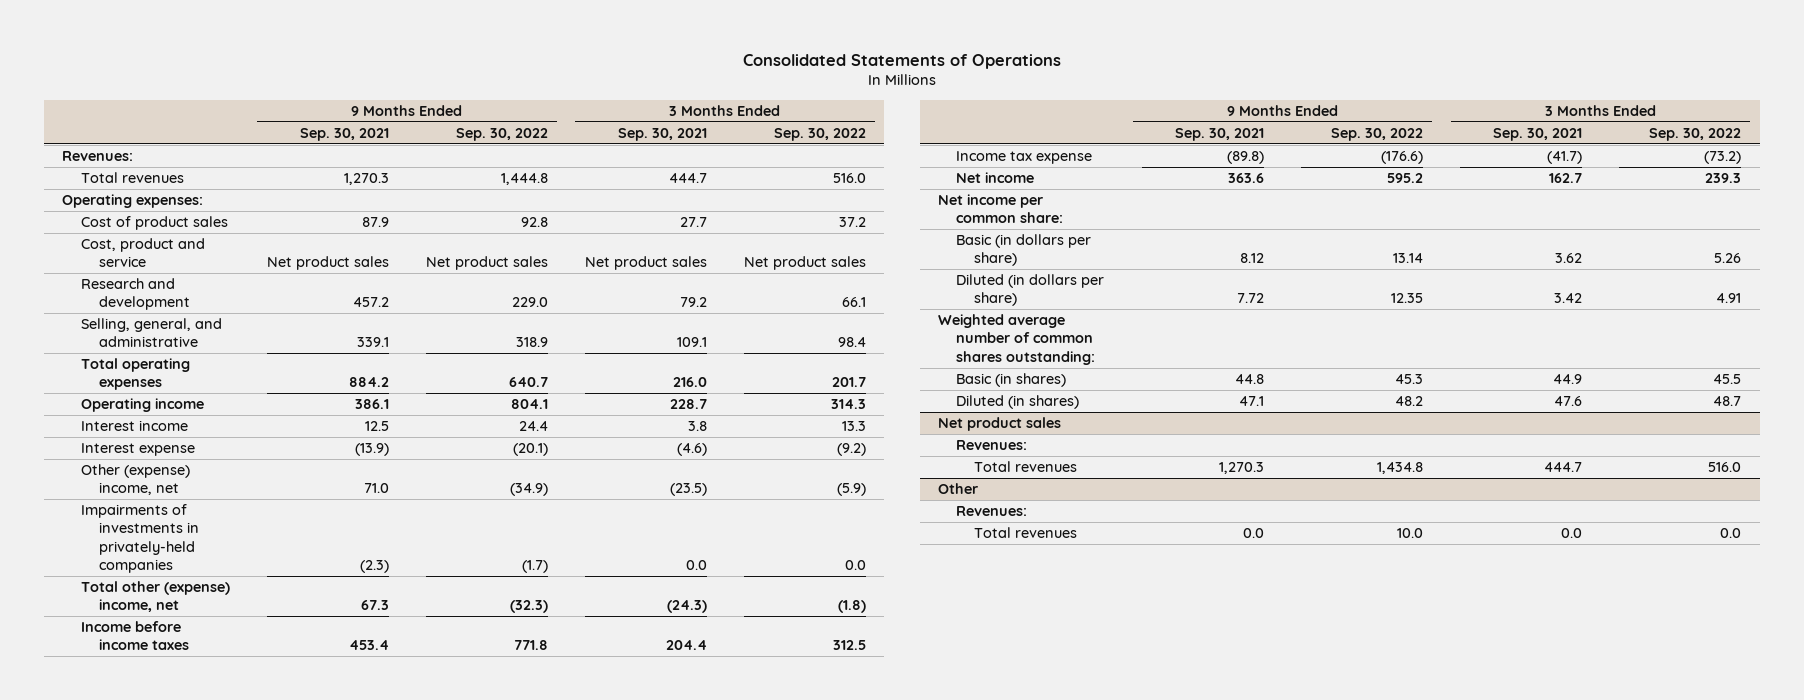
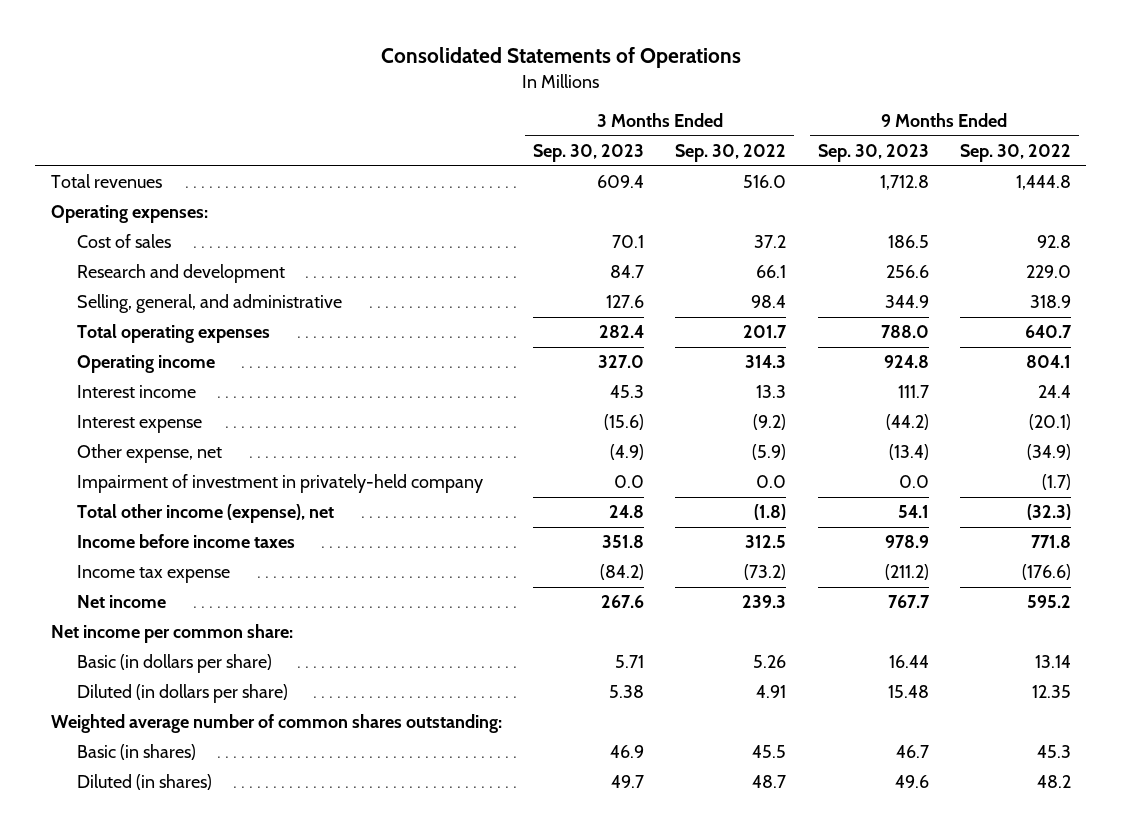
[299,127,389,141] Sep. 30, 2021 -> none
[617,127,707,141] Sep. 30, 2021 -> none
none -> [532,144,644,163] Sep. 30, 2023
none -> [817,144,929,163] Sep. 30, 2023
[62,151,134,162] Revenues: -> none
[80,238,205,268] Cost, product and service -> none
[80,216,228,231] Cost of product sales -> [77,234,172,249] Cost of sales
[80,464,190,496] Other (expense) income, net -> [77,444,223,464] Other expense, net
[80,504,199,573] Impairments of investments in privately-held companies -> [77,474,484,494] Impairment of investment in privately-held company
[80,581,230,613] Total other (expense) income, net -> [77,504,335,524] Total other income (expense), net
[938,417,1062,432] Net product sales -> none
[956,440,1028,451] Revenues: -> none
[974,461,1078,473] Total revenues -> none
[938,483,979,495] Other -> none
[956,506,1028,517] Revenues: -> none
[974,527,1078,539] Total revenues -> none

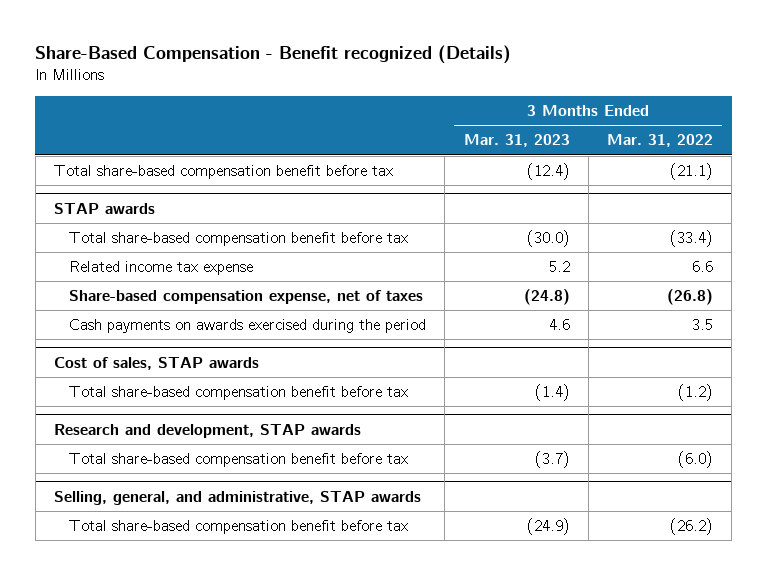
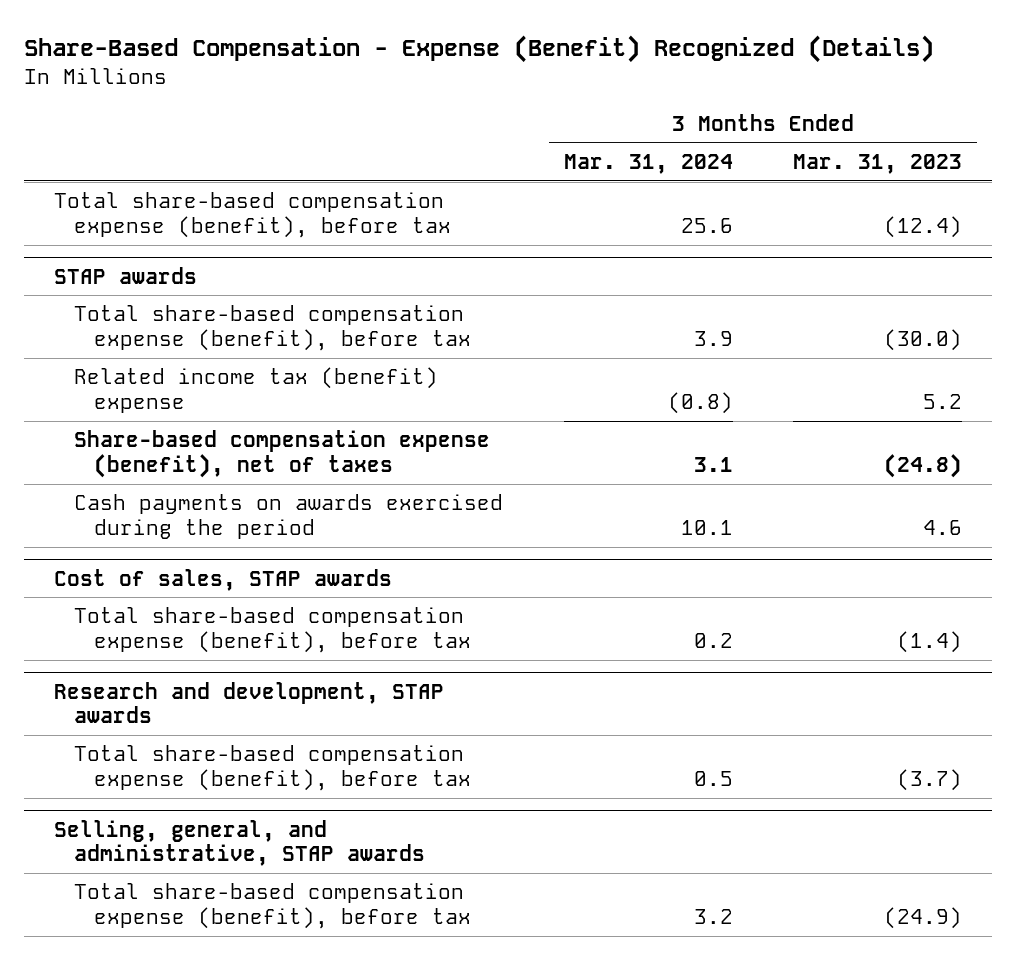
[35,45,512,65] Share-Based Compensation - Benefit recognized (Details) -> [23,35,934,64] Share-Based Compensation - Expense (Benefit) Recognized (Details)
[607,134,714,148] Mar. 31, 2022 -> none
none -> [563,154,733,175] Mar. 31, 2024
[53,165,393,180] Total share-based compensation benefit before tax -> [54,192,452,238] Total share-based compensation expense (benefit), before tax
[69,232,409,247] Total share-based compensation benefit before tax -> [74,305,472,351] Total share-based compensation expense (benefit), before tax
[69,261,254,276] Related income tax expense -> [74,367,439,413] Related income tax (benefit) expense
[69,290,424,305] Share-based compensation expense, net of taxes -> [74,430,491,478] Share-based compensation expense (benefit), net of taxes
[69,386,409,401] Total share-based compensation benefit before tax -> [74,607,472,653] Total share-based compensation expense (benefit), before tax
[69,453,409,468] Total share-based compensation benefit before tax -> [74,745,472,791] Total share-based compensation expense (benefit), before tax
[69,520,409,535] Total share-based compensation benefit before tax -> [74,883,472,929] Total share-based compensation expense (benefit), before tax

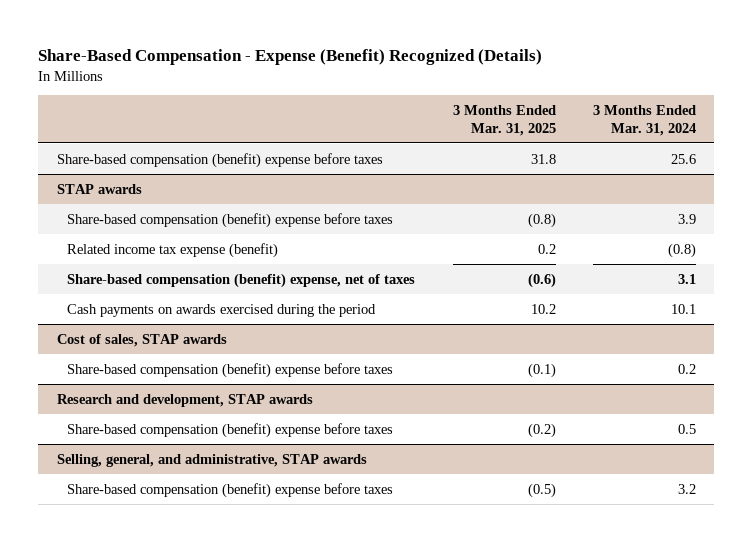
[793,154,963,175] Mar. 31, 2023 -> none
none -> [452,104,556,136] 3 Months Ended Mar. 31, 2025
[54,192,452,238] Total share-based compensation expense (benefit), before tax -> [56,152,383,168] Share-based compensation (benefit) expense before taxes
[74,305,472,351] Total share-based compensation expense (benefit), before tax -> [67,212,394,228] Share-based compensation (benefit) expense before taxes
[74,367,439,413] Related income tax (benefit) expense -> [67,242,279,258] Related income tax expense (benefit)
[74,430,491,478] Share-based compensation expense (benefit), net of taxes -> [67,272,416,288] Share-based compensation (benefit) expense, net of taxes
[74,607,472,653] Total share-based compensation expense (benefit), before tax -> [67,362,394,378] Share-based compensation (benefit) expense before taxes
[74,745,472,791] Total share-based compensation expense (benefit), before tax -> [67,422,394,438] Share-based compensation (benefit) expense before taxes
[74,883,472,929] Total share-based compensation expense (benefit), before tax -> [67,482,394,498] Share-based compensation (benefit) expense before taxes

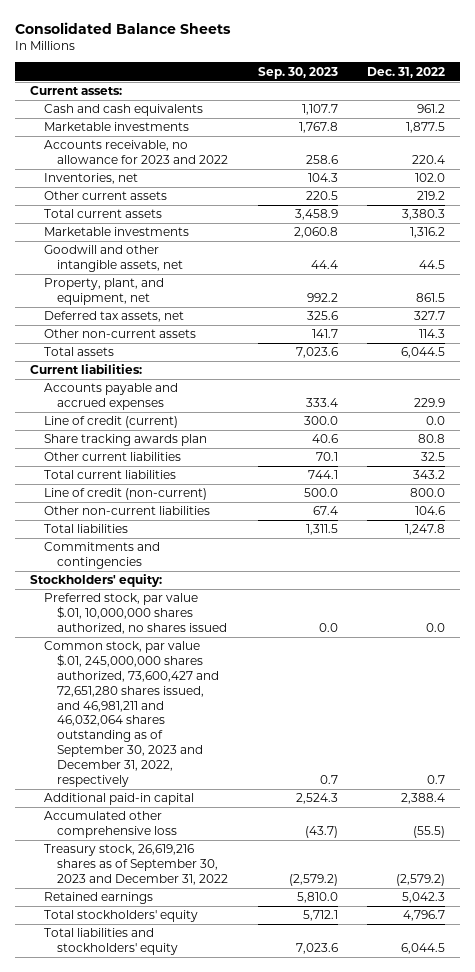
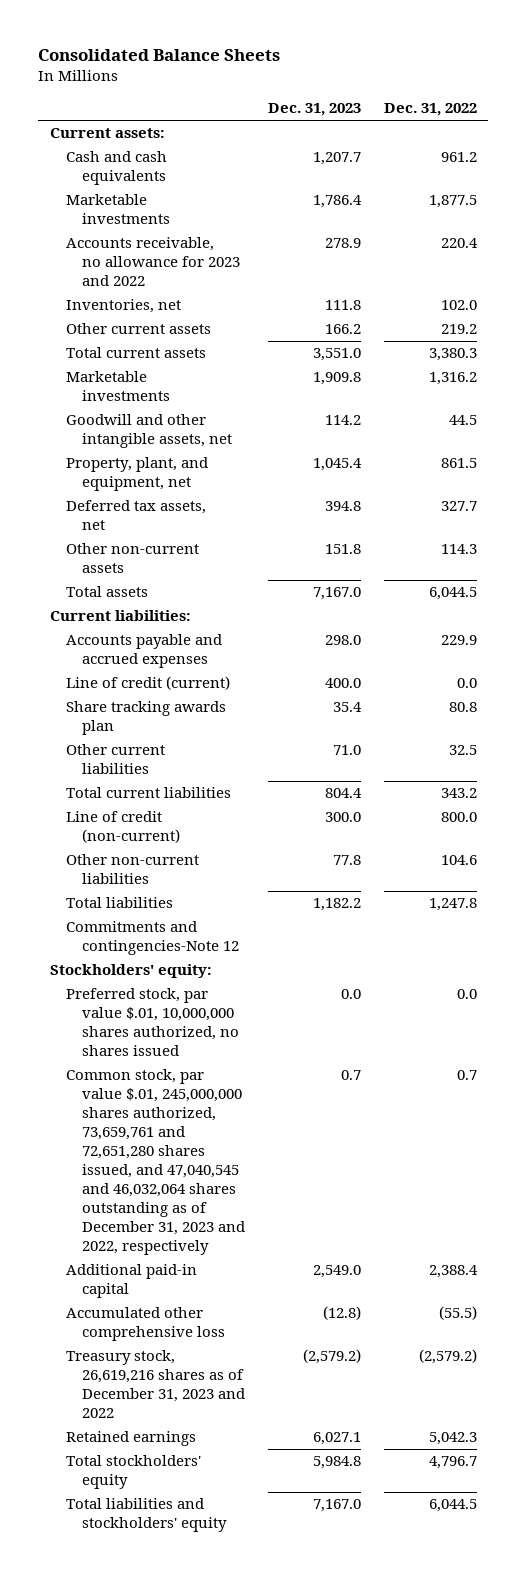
[257,66,338,79] Sep. 30, 2023 -> none
none -> [267,103,361,117] Dec. 31, 2023
[43,542,160,570] Commitments and contingencies -> [65,921,239,956] Commitments and contingencies-Note 12
[43,641,220,787] Common stock, par value $.01, 245,000,000 shares authorized, 73,600,427 and 72,651,280 shares issued, and 46,981,211 and 46,032,064 shares outstanding as of September 30, 2023 and December 31, 2022, respectively -> [65,1069,245,1256] Common stock, par value $.01, 245,000,000 shares authorized, 73,659,761 and 72,651,280 shares issued, and 47,040,545 and 46,032,064 shares outstanding as of December 31, 2023 and 2022, respectively
[43,844,229,885] Treasury stock, 26,619,216 shares as of September 30, 2023 and December 31, 2022 -> [65,1350,245,1419] Treasury stock, 26,619,216 shares as of December 31, 2023 and 2022

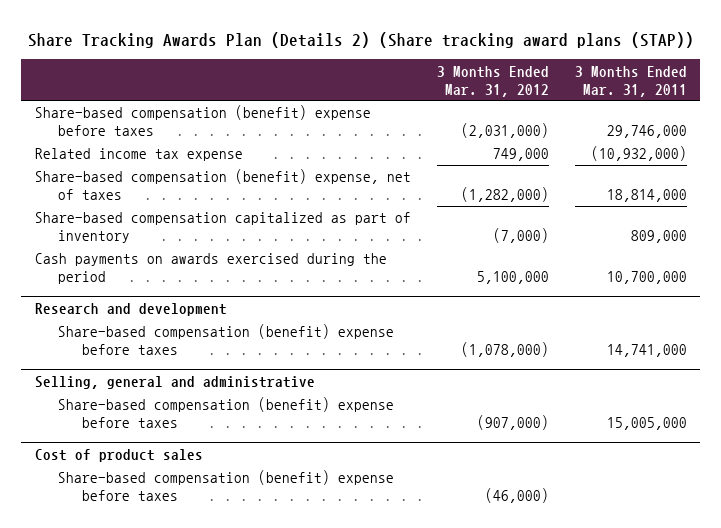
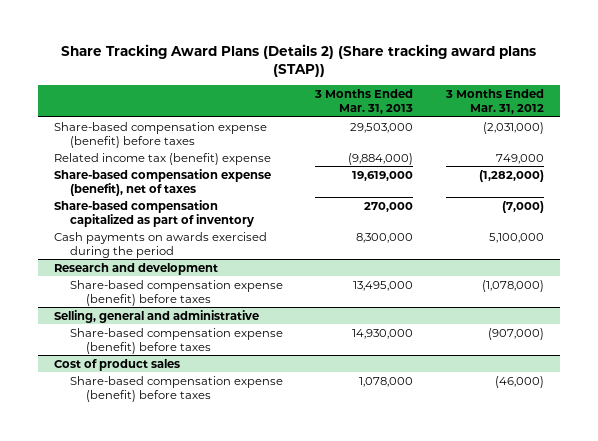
[27,31,694,48] Share Tracking Awards Plan (Details 2) (Share tracking award plans (STAP)) -> [61,43,537,77] Share Tracking Award Plans (Details 2) (Share tracking award plans (STAP))
[574,65,687,97] 3 Months Ended Mar. 31, 2011 -> none
none -> [314,89,414,115] 3 Months Ended Mar. 31, 2013
[34,105,371,137] Share-based compensation (benefit) expense before taxes -> [54,121,268,148] Share-based compensation expense (benefit) before taxes
[34,148,243,162] Related income tax expense -> [54,152,272,165] Related income tax (benefit) expense
[34,169,411,201] Share-based compensation (benefit) expense, net of taxes -> [54,168,272,196] Share-based compensation expense (benefit), net of taxes
[58,324,395,356] Share-based compensation (benefit) expense before taxes -> [69,279,283,306] Share-based compensation expense (benefit) before taxes
[58,397,395,429] Share-based compensation (benefit) expense before taxes -> [69,327,283,354] Share-based compensation expense (benefit) before taxes
[58,470,395,502] Share-based compensation (benefit) expense before taxes -> [69,375,283,402] Share-based compensation expense (benefit) before taxes

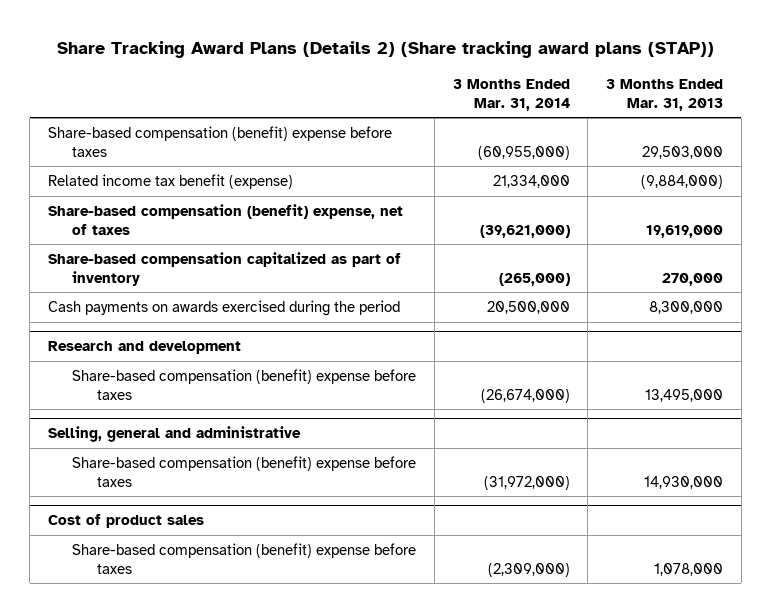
[444,89,544,115] 3 Months Ended Mar. 31, 2012 -> none
none -> [452,78,570,111] 3 Months Ended Mar. 31, 2014
[54,121,268,148] Share-based compensation expense (benefit) before taxes -> [48,125,393,157] Share-based compensation (benefit) expense before taxes
[54,152,272,165] Related income tax (benefit) expense -> [48,173,294,189] Related income tax benefit (expense)
[54,168,272,196] Share-based compensation expense (benefit), net of taxes -> [48,203,404,235] Share-based compensation (benefit) expense, net of taxes
[69,279,283,306] Share-based compensation expense (benefit) before taxes -> [72,368,417,400] Share-based compensation (benefit) expense before taxes
[69,327,283,354] Share-based compensation expense (benefit) before taxes -> [72,455,417,487] Share-based compensation (benefit) expense before taxes
[69,375,283,402] Share-based compensation expense (benefit) before taxes -> [72,542,417,574] Share-based compensation (benefit) expense before taxes

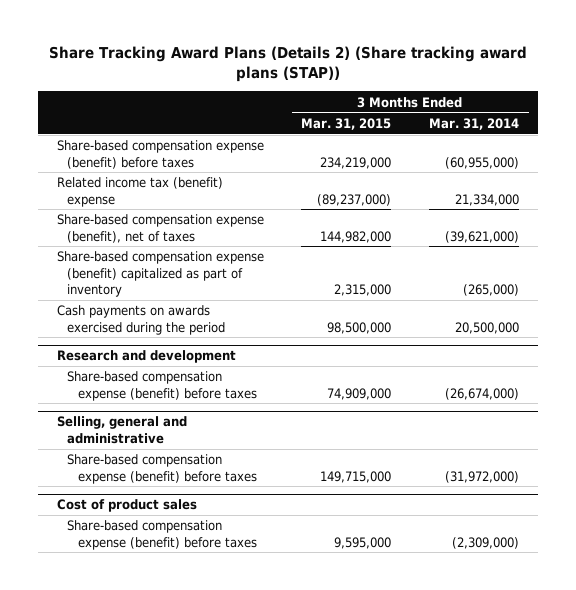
[605,78,723,111] 3 Months Ended Mar. 31, 2013 -> none
none -> [301,118,392,131] Mar. 31, 2015
[48,125,393,157] Share-based compensation (benefit) expense before taxes -> [56,140,264,169] Share-based compensation expense (benefit) before taxes
[48,173,294,189] Related income tax benefit (expense) -> [56,177,223,207] Related income tax (benefit) expense
[48,203,404,235] Share-based compensation (benefit) expense, net of taxes -> [56,214,264,243] Share-based compensation expense (benefit), net of taxes
[48,251,402,286] Share-based compensation capitalized as part of inventory -> [56,251,264,297] Share-based compensation expense (benefit) capitalized as part of inventory
[72,368,417,400] Share-based compensation (benefit) expense before taxes -> [67,371,257,401] Share-based compensation expense (benefit) before taxes
[72,455,417,487] Share-based compensation (benefit) expense before taxes -> [67,454,257,484] Share-based compensation expense (benefit) before taxes
[72,542,417,574] Share-based compensation (benefit) expense before taxes -> [67,520,257,550] Share-based compensation expense (benefit) before taxes

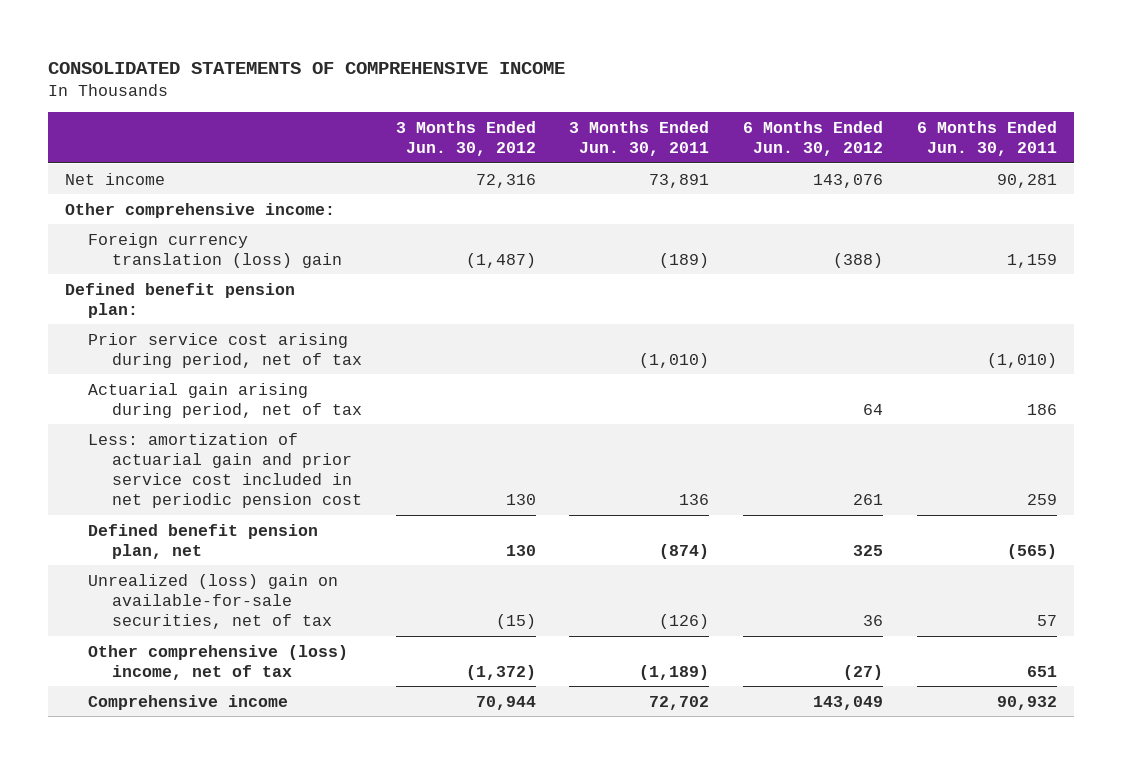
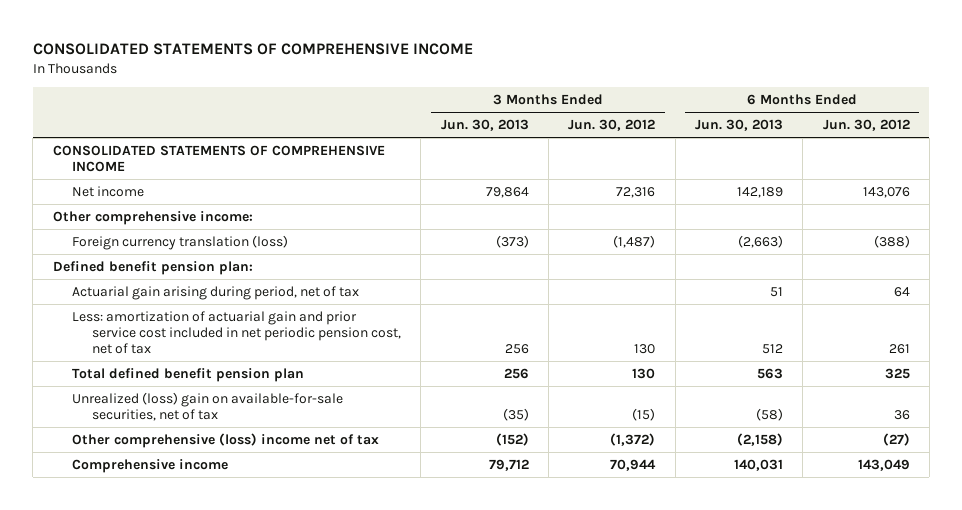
[569,121,710,157] 3 Months Ended Jun. 30, 2011 -> none
[916,121,1057,157] 6 Months Ended Jun. 30, 2011 -> none
none -> [440,119,529,132] Jun. 30, 2013
none -> [694,119,783,132] Jun. 30, 2013
none -> [52,144,385,172] CONSOLIDATED STATEMENTS OF COMPREHENSIVE INCOME
[88,232,342,268] Foreign currency translation (loss) gain -> [72,234,289,250] Foreign currency translation (loss)
[88,332,362,368] Prior service cost arising during period, net of tax -> none
[88,432,362,509] Less: amortization of actuarial gain and prior service cost included in net periodic pension cost -> [72,310,402,355] Less: amortization of actuarial gain and prior service cost included in net periodic pension cost, net of tax
[88,523,319,559] Defined benefit pension plan, net -> [72,367,305,382] Total defined benefit pension plan
[88,644,349,680] Other comprehensive (loss) income, net of tax -> [72,432,380,448] Other comprehensive (loss) income net of tax

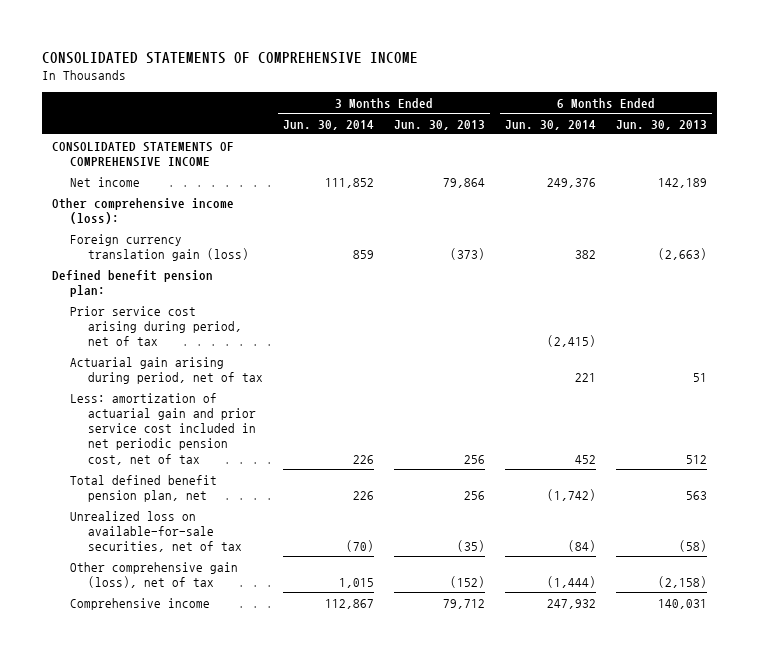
[568,119,656,132] Jun. 30, 2012 -> none
[822,119,910,132] Jun. 30, 2012 -> none
none -> [283,119,375,130] Jun. 30, 2014
none -> [505,119,597,130] Jun. 30, 2014
[52,210,253,225] Other comprehensive income: -> [52,197,235,224] Other comprehensive income (loss):
[72,234,289,250] Foreign currency translation (loss) -> [70,233,250,261] Foreign currency translation gain (loss)
none -> [70,305,243,347] Prior service cost arising during period, net of tax
[72,367,305,382] Total defined benefit pension plan -> [70,474,218,502] Total defined benefit pension plan, net
[72,391,344,421] Unrealized (loss) gain on available-for-sale securities, net of tax -> [70,510,243,553] Unrealized loss on available-for-sale securities, net of tax
[72,432,380,448] Other comprehensive (loss) income net of tax -> [70,561,239,588] Other comprehensive gain (loss), net of tax

